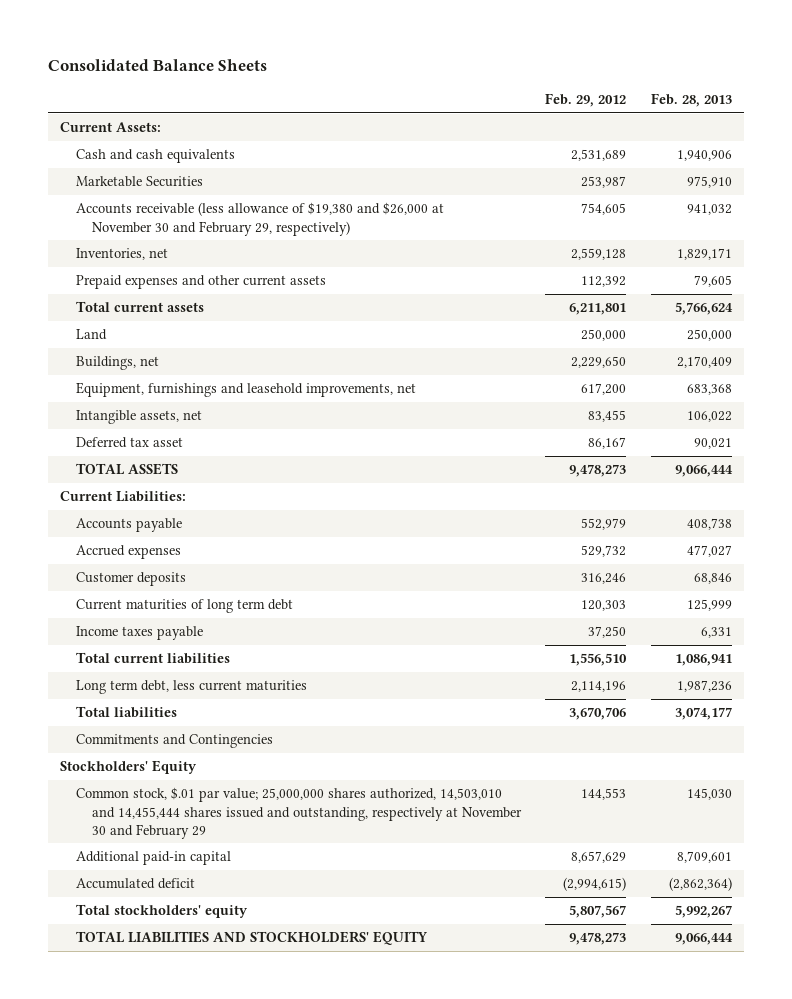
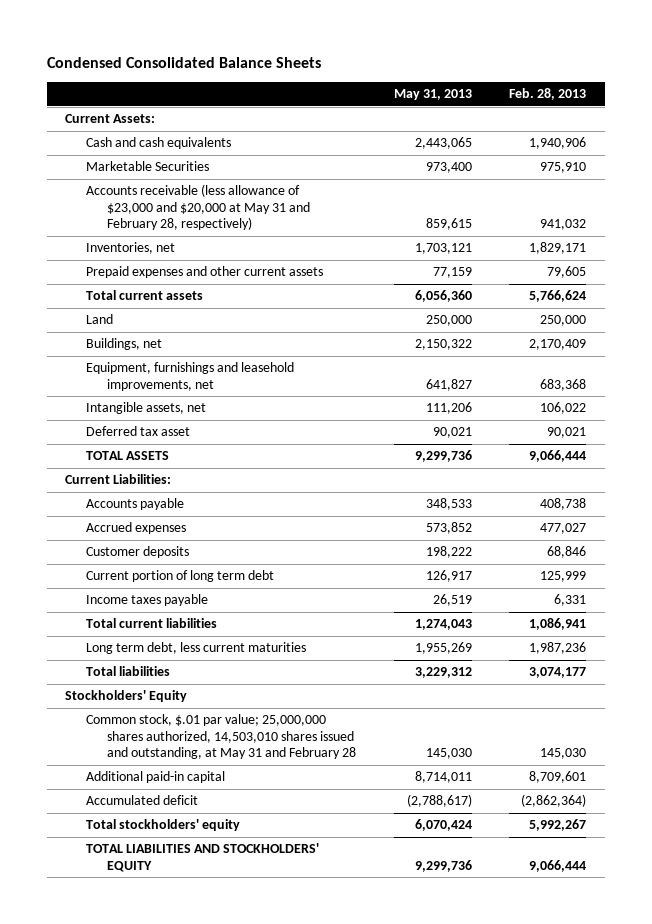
[48,58,268,71] Consolidated Balance Sheets -> [46,57,321,69] Condensed Consolidated Balance Sheets
[545,93,627,108] Feb. 29, 2012 -> none
none -> [393,89,472,101] May 31, 2013
[76,202,445,236] Accounts receivable (less allowance of $19,380 and $26,000 at November 30 and February 29, respectively) -> [86,184,311,231] Accounts receivable (less allowance of $23,000 and $20,000 at May 31 and February 28, respectively)
[76,599,294,614] Current maturities of long term debt -> [86,570,275,583] Current portion of long term debt
[76,734,274,749] Commitments and Contingencies -> none
[76,787,523,839] Common stock, $.01 par value; 25,000,000 shares authorized, 14,503,010 and 14,455,444 shares issued and outstanding, respectively at November 30 and February 29 -> [86,714,357,760] Common stock, $.01 par value; 25,000,000 shares authorized, 14,503,010 shares issued and outstanding, at May 31 and February 28

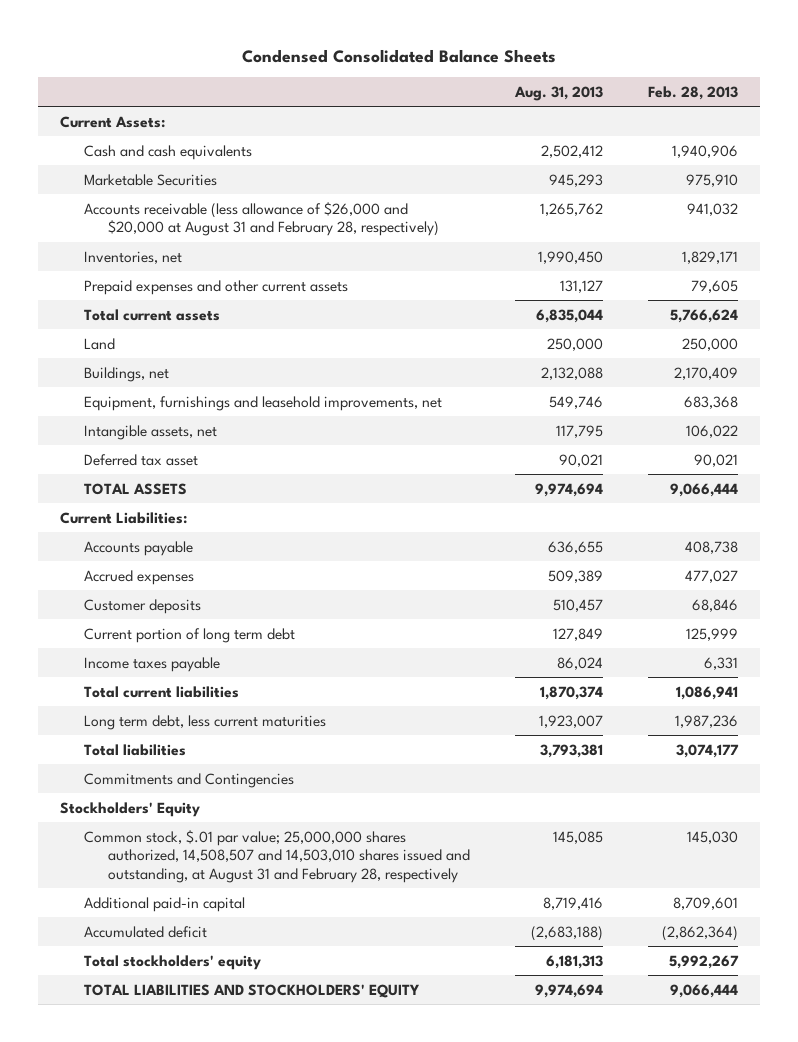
[393,89,472,101] May 31, 2013 -> none
none -> [513,85,603,101] Aug. 31, 2013
[86,184,311,231] Accounts receivable (less allowance of $23,000 and $20,000 at May 31 and February 28, respectively) -> [84,201,440,237] Accounts receivable (less allowance of $26,000 and $20,000 at August 31 and February 28, respectively)
none -> [84,772,295,788] Commitments and Contingencies
[86,714,357,760] Common stock, $.01 par value; 25,000,000 shares authorized, 14,503,010 shares issued and outstanding, at May 31 and February 28 -> [84,829,471,883] Common stock, $.01 par value; 25,000,000 shares authorized, 14,508,507 and 14,503,010 shares issued and outstanding, at August 31 and February 28, respectively

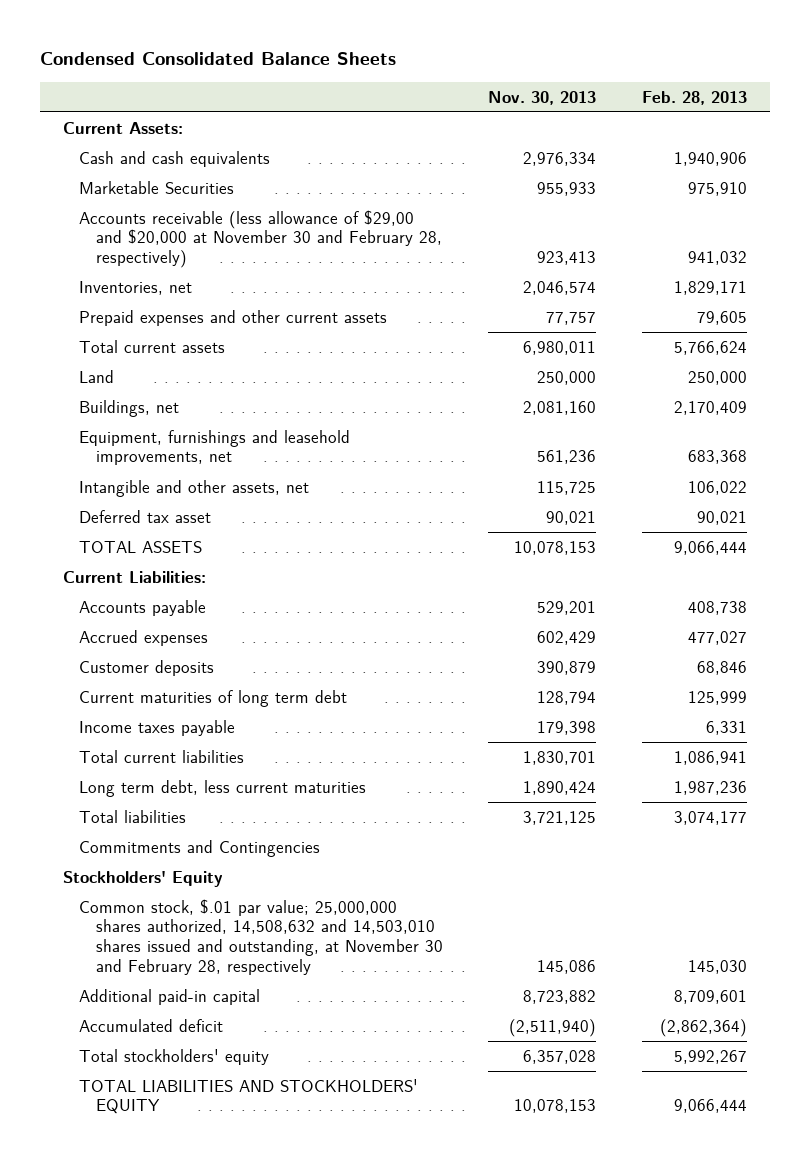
[513,85,603,101] Aug. 31, 2013 -> none
none -> [488,90,597,105] Nov. 30, 2013
[84,201,440,237] Accounts receivable (less allowance of $26,000 and $20,000 at August 31 and February 28, respectively) -> [79,209,442,269] Accounts receivable (less allowance of $29,00 and $20,000 at November 30 and February 28, respectively)
[84,424,218,440] Intangible assets, net -> [79,479,310,497] Intangible and other assets, net
[84,627,296,643] Current portion of long term debt -> [79,689,348,707] Current maturities of long term debt
[84,829,471,883] Common stock, $.01 par value; 25,000,000 shares authorized, 14,508,507 and 14,503,010 shares issued and outstanding, at August 31 and February 28, respectively -> [79,898,443,975] Common stock, $.01 par value; 25,000,000 shares authorized, 14,508,632 and 14,503,010 shares issued and outstanding, at November 30 and February 28, respectively

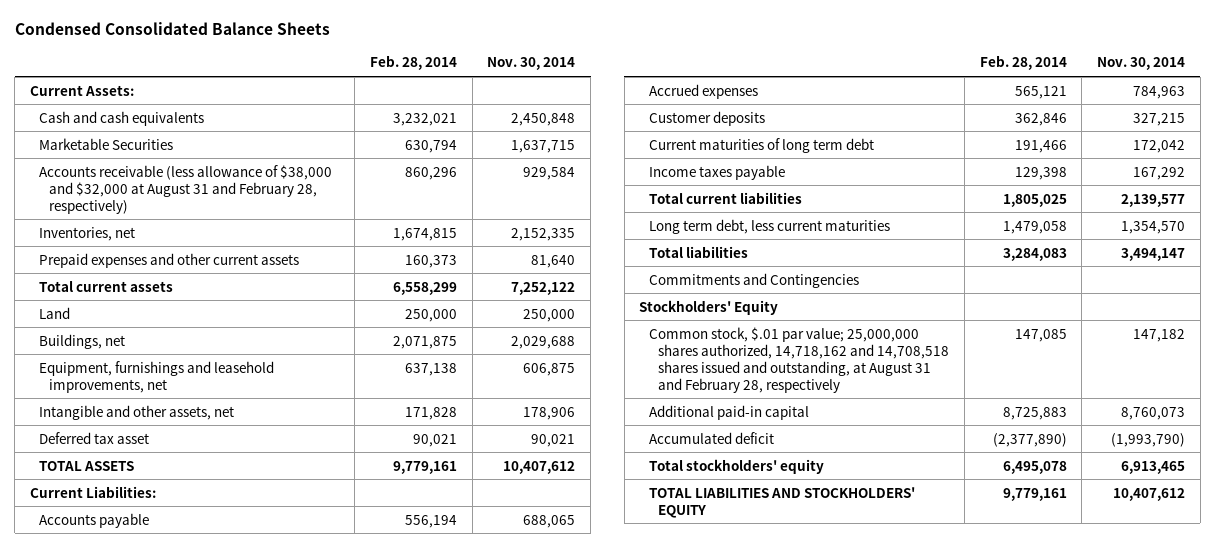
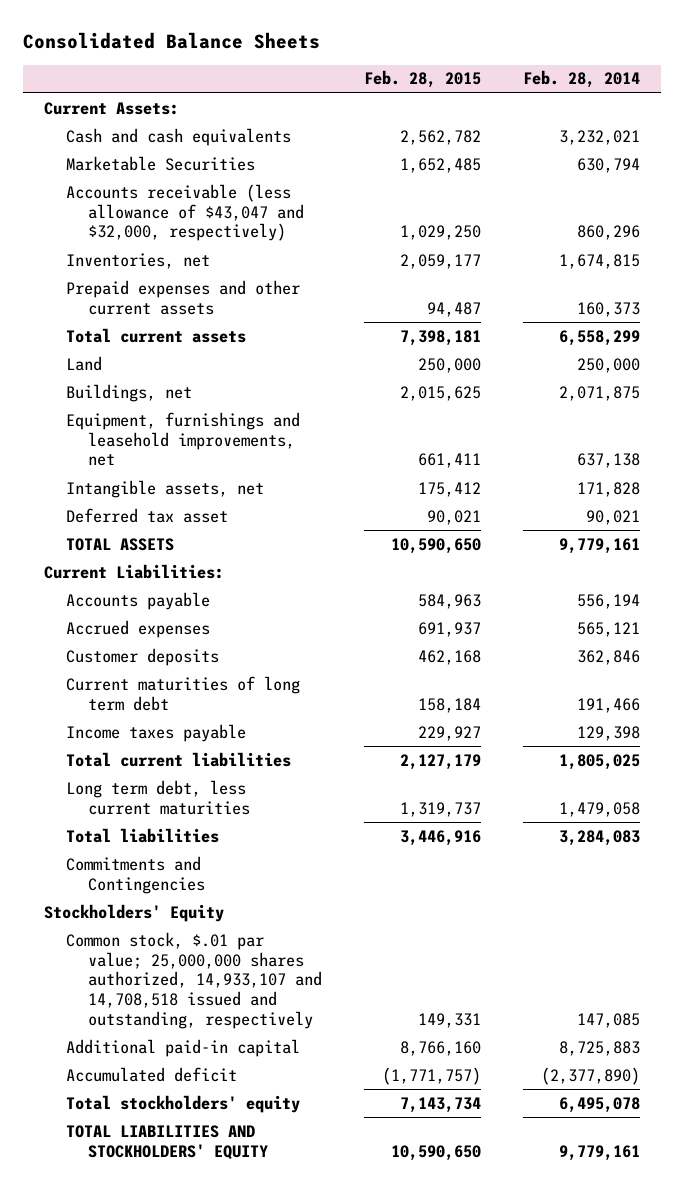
[14,22,330,36] Condensed Consolidated Balance Sheets -> [22,32,320,50] Consolidated Balance Sheets
[487,57,576,71] Nov. 30, 2014 -> none
none -> [364,70,482,89] Feb. 28, 2015
[39,164,333,214] Accounts receivable (less allowance of $38,000 and $32,000 at August 31 and February 28, respectively) -> [66,183,305,242] Accounts receivable (less allowance of $43,047 and $32,000, respectively)
[39,404,235,420] Intangible and other assets, net -> [66,479,265,498] Intangible assets, net
[648,326,950,393] Common stock, $.01 par value; 25,000,000 shares authorized, 14,718,162 and 14,708,518 shares issued and outstanding, at August 31 and February 28, respectively -> [66,931,323,1029] Common stock, $.01 par value; 25,000,000 shares authorized, 14,933,107 and 14,708,518 issued and outstanding, respectively

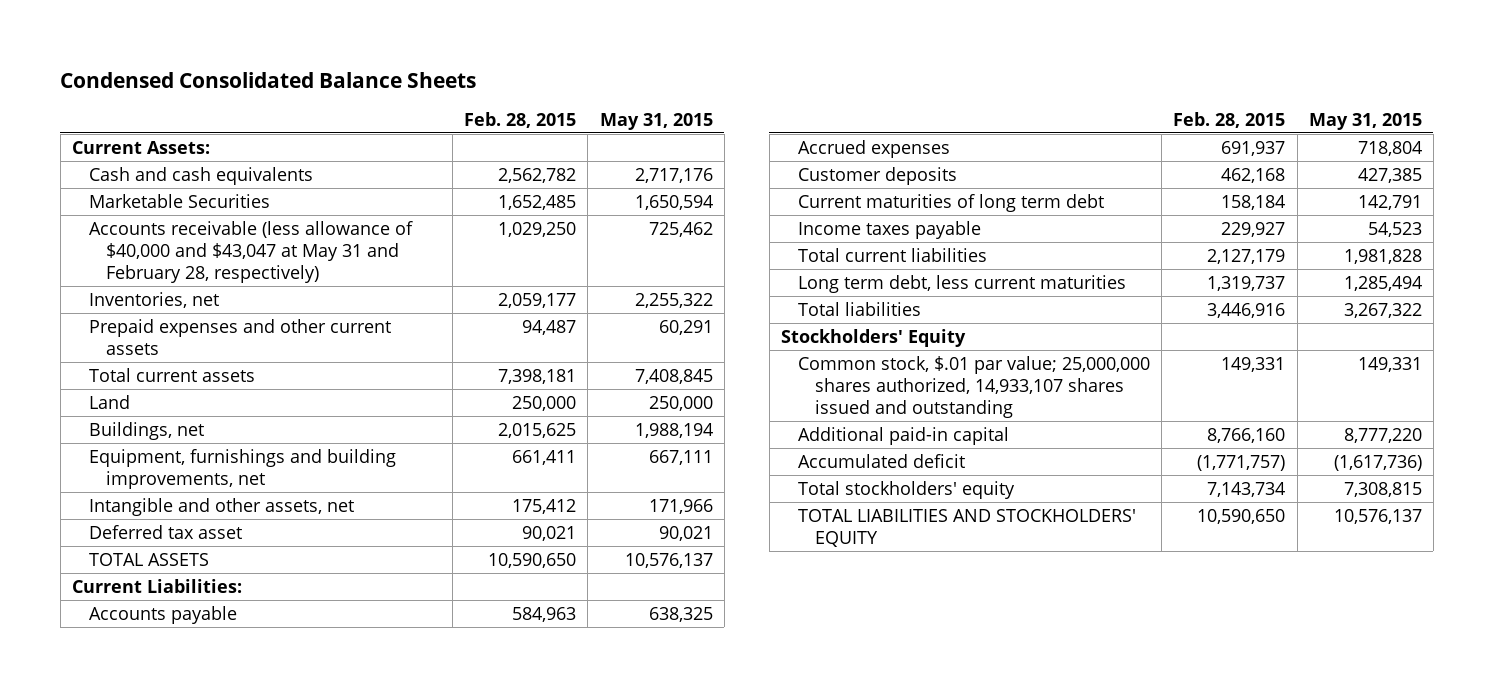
[22,32,320,50] Consolidated Balance Sheets -> [60,72,477,89] Condensed Consolidated Balance Sheets
[523,70,641,89] Feb. 28, 2014 -> none
none -> [599,112,713,130] May 31, 2015
[66,183,305,242] Accounts receivable (less allowance of $43,047 and $32,000, respectively) -> [88,220,413,284] Accounts receivable (less allowance of $40,000 and $43,047 at May 31 and February 28, respectively)
[66,411,301,467] Equipment, furnishings and leasehold improvements, net -> [88,448,396,490] Equipment, furnishings and building improvements, net
[66,479,265,498] Intangible assets, net -> [88,497,354,516] Intangible and other assets, net
[66,855,206,894] Commitments and Contingencies -> none
[66,931,323,1029] Common stock, $.01 par value; 25,000,000 shares authorized, 14,933,107 and 14,708,518 issued and outstanding, respectively -> [797,355,1150,419] Common stock, $.01 par value; 25,000,000 shares authorized, 14,933,107 shares issued and outstanding

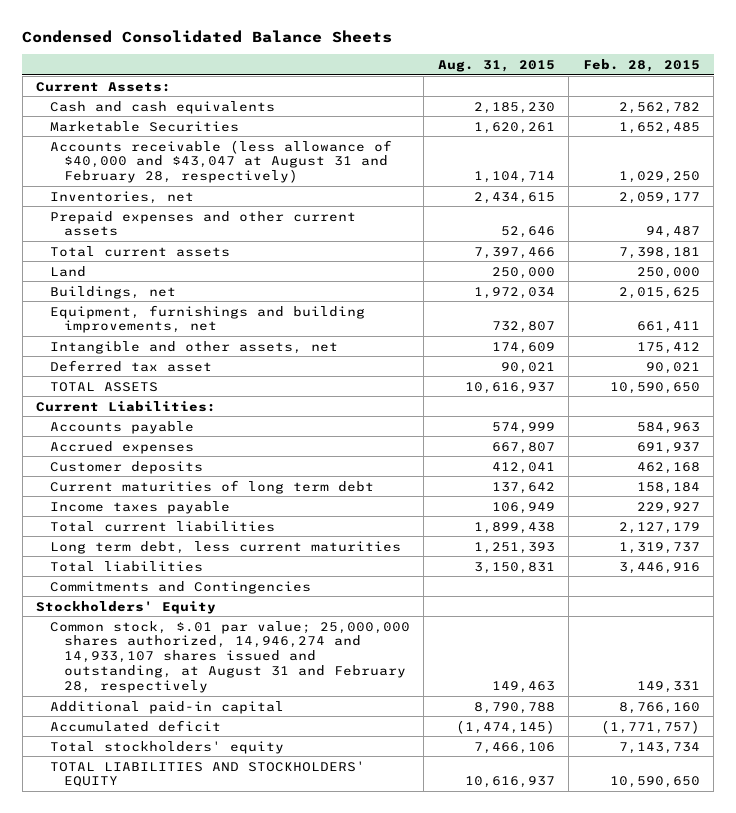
[599,112,713,130] May 31, 2015 -> none
none -> [437,60,555,73] Aug. 31, 2015
[88,220,413,284] Accounts receivable (less allowance of $40,000 and $43,047 at May 31 and February 28, respectively) -> [49,139,392,184] Accounts receivable (less allowance of $40,000 and $43,047 at August 31 and February 28, respectively)
none -> [49,580,311,594] Commitments and Contingencies
[797,355,1150,419] Common stock, $.01 par value; 25,000,000 shares authorized, 14,933,107 shares issued and outstanding -> [49,620,410,693] Common stock, $.01 par value; 25,000,000 shares authorized, 14,946,274 and 14,933,107 shares issued and outstanding, at August 31 and February 28, respectively

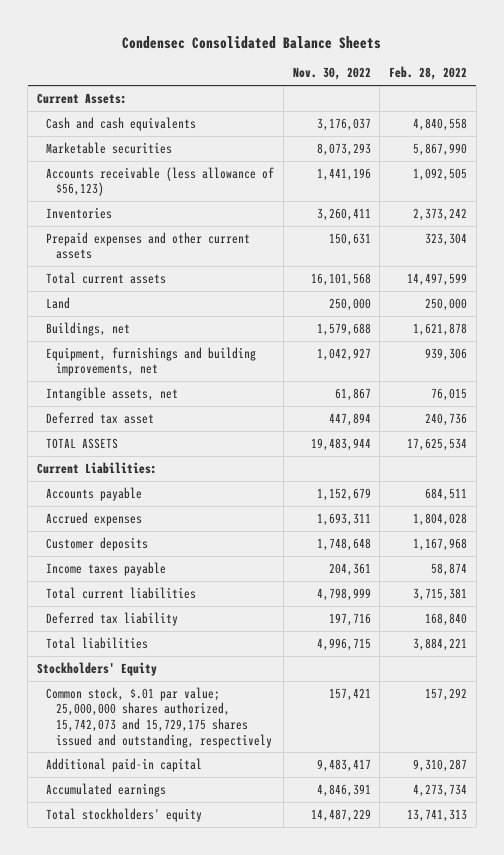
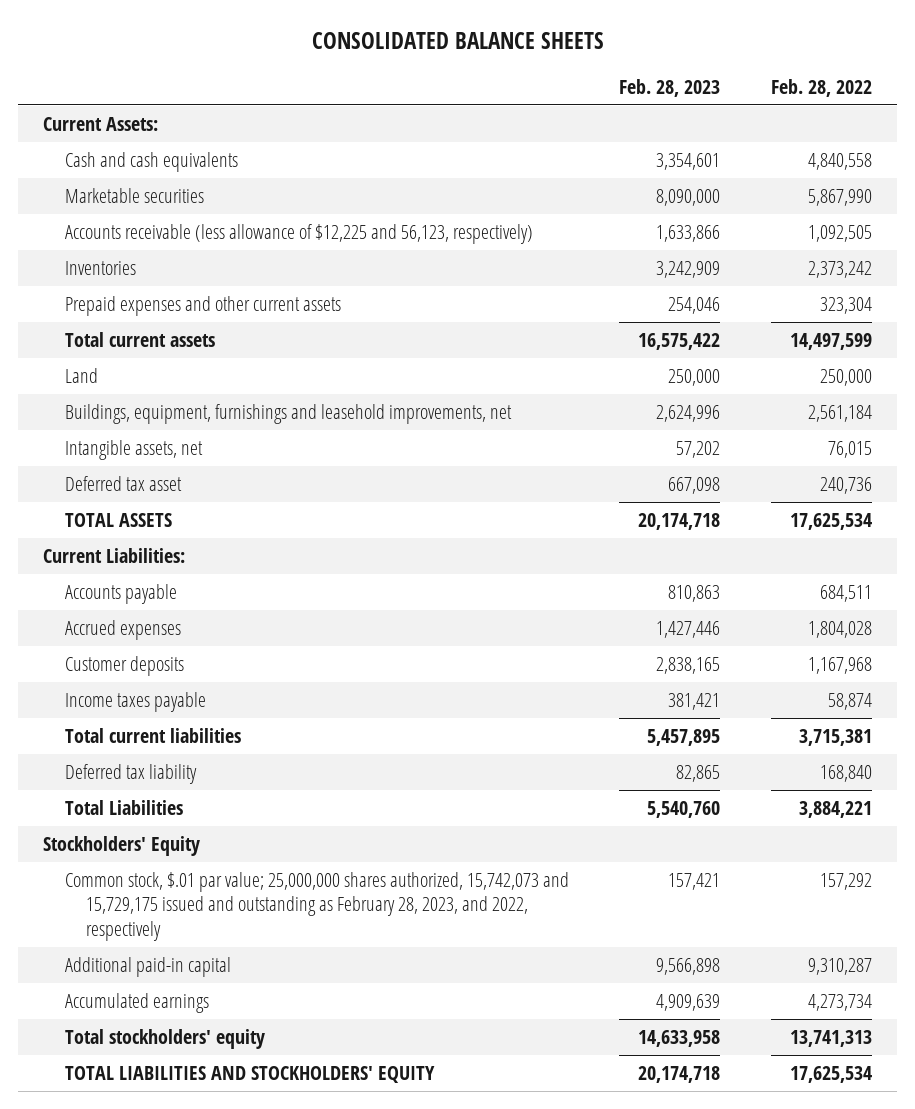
[121,35,381,49] Condensec Consolidated Balance Sheets -> [311,31,604,49] CONSOLIDATED BALANCE SHEETS
[292,67,371,81] Nov. 30, 2022 -> none
none -> [619,78,721,97] Feb. 28, 2023
[46,166,275,197] Accounts receivable (less allowance of $56,123) -> [64,224,533,245] Accounts receivable (less allowance of $12,225 and 56,123, respectively)
[46,321,131,336] Buildings, net -> none
[46,346,257,377] Equipment, furnishings and building improvements, net -> [64,404,512,425] Buildings, equipment, furnishings and leasehold improvements, net
[424,347,467,361] 939,306 -> [807,405,872,423] 2,561,184
[46,636,149,649] Total liabilities -> [64,800,183,816] Total Liabilities
[46,686,273,748] Common stock, $.01 par value; 25,000,000 shares authorized, 15,742,073 and 15,729,175 shares issued and outstanding, respectively -> [64,872,569,941] Common stock, $.01 par value; 25,000,000 shares authorized, 15,742,073 and 15,729,175 issued and outstanding as February 28, 2023, and 2022, respectively
none -> [64,1066,435,1084] TOTAL LIABILITIES AND STOCKHOLDERS' EQUITY

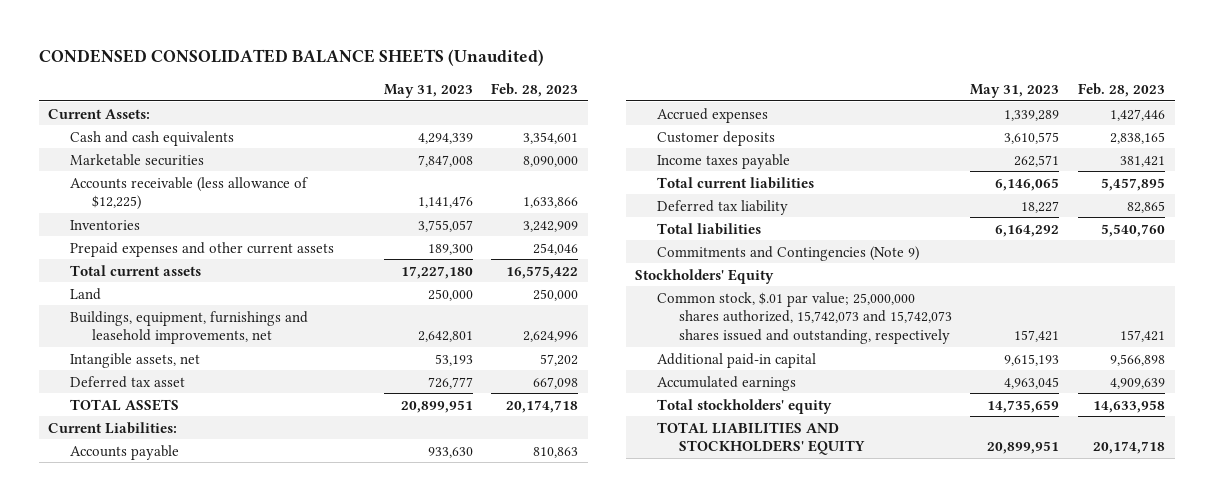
[311,31,604,49] CONSOLIDATED BALANCE SHEETS -> [38,49,544,67] CONDENSED CONSOLIDATED BALANCE SHEETS (Unaudited)
[770,78,872,97] Feb. 28, 2022 -> none
none -> [383,84,473,99] May 31, 2023
[64,224,533,245] Accounts receivable (less allowance of $12,225 and 56,123, respectively) -> [70,176,309,211] Accounts receivable (less allowance of $12,225)
[64,800,183,816] Total Liabilities -> [656,222,761,235] Total liabilities
none -> [656,245,919,261] Commitments and Contingencies (Note 9)
[64,872,569,941] Common stock, $.01 par value; 25,000,000 shares authorized, 15,742,073 and 15,729,175 issued and outstanding as February 28, 2023, and 2022, respectively -> [656,291,952,345] Common stock, $.01 par value; 25,000,000 shares authorized, 15,742,073 and 15,742,073 shares issued and outstanding, respectively

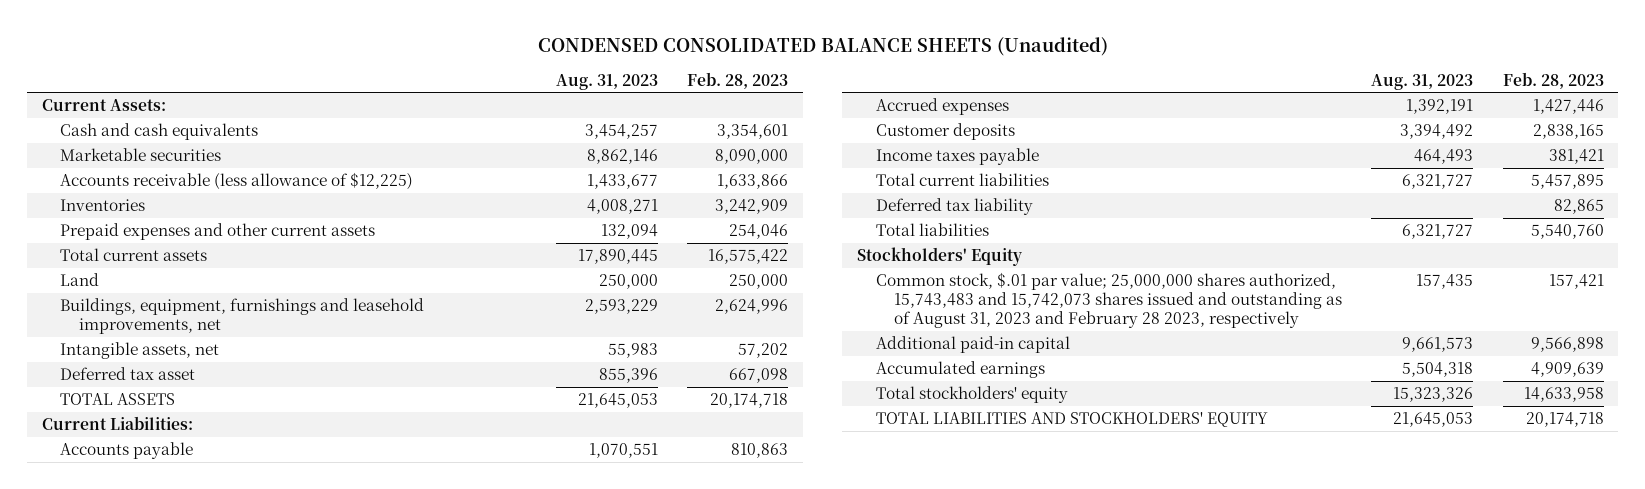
[383,84,473,99] May 31, 2023 -> none
none -> [556,73,659,90] Aug. 31, 2023
[656,245,919,261] Commitments and Contingencies (Note 9) -> none
[656,291,952,345] Common stock, $.01 par value; 25,000,000 shares authorized, 15,742,073 and 15,742,073 shares issued and outstanding, respectively -> [875,272,1343,329] Common stock, $.01 par value; 25,000,000 shares authorized, 15,743,483 and 15,742,073 shares issued and outstanding as of August 31, 2023 and February 28 2023, respectively

